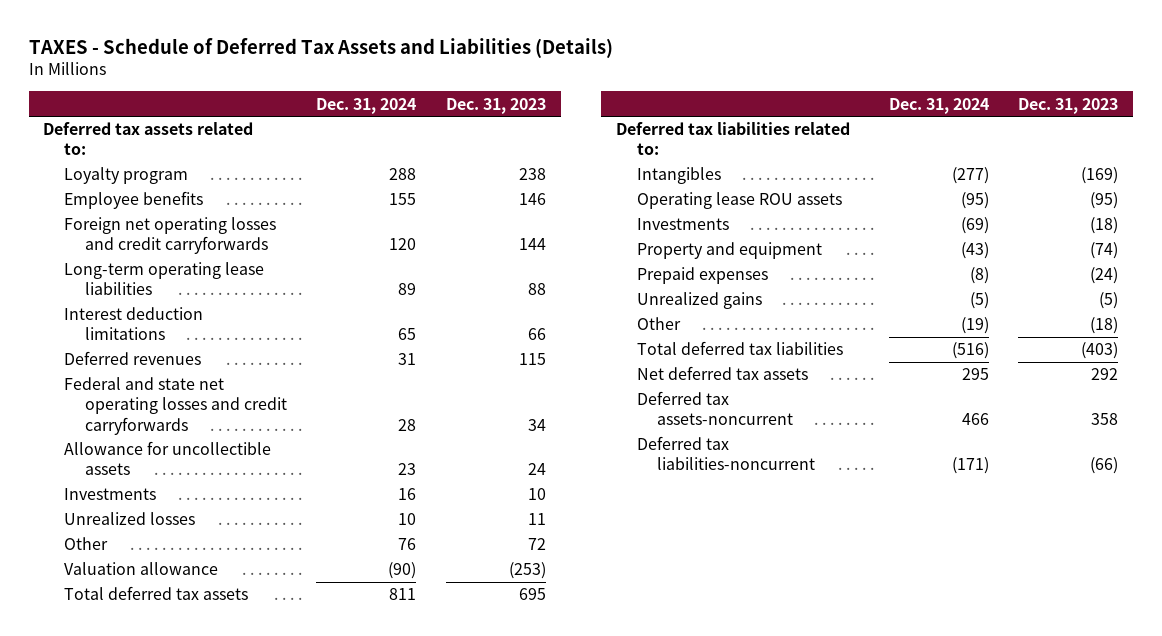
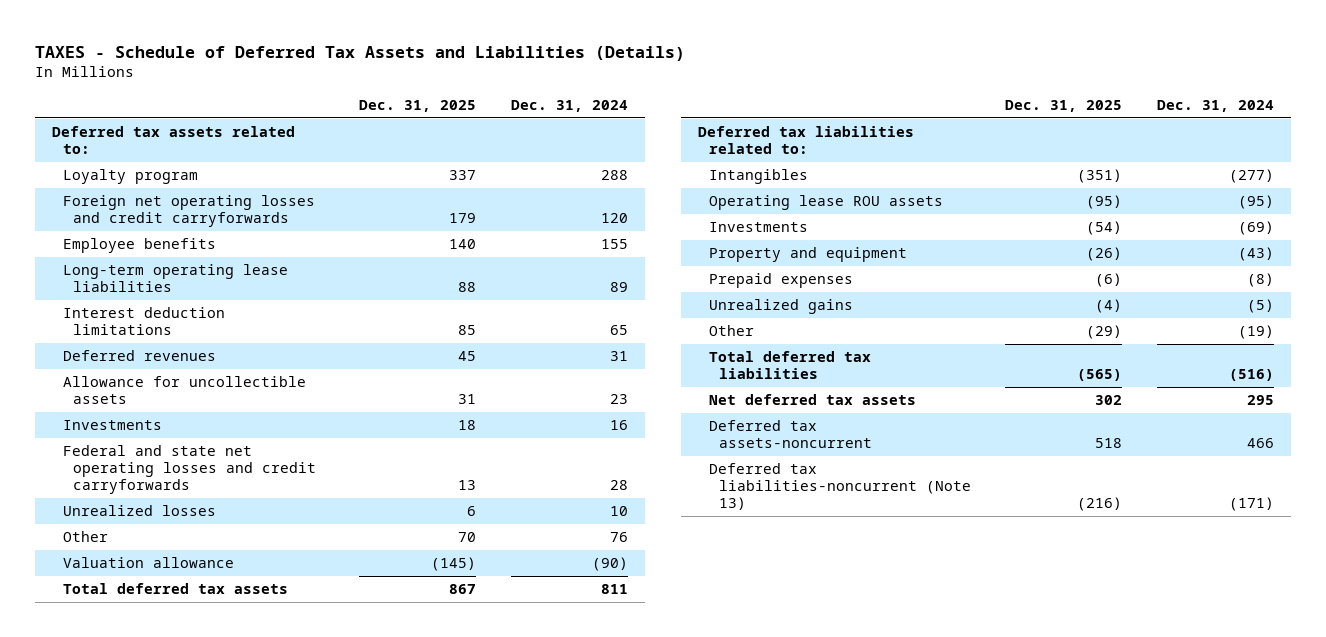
[446,97,547,114] Dec. 31, 2023 -> none
none -> [359,99,477,112] Dec. 31, 2025
[64,191,204,210] Employee benefits -> [62,238,216,254] Employee benefits
[64,377,287,435] Federal and state net operating losses and credit carryforwards -> [62,445,317,495] Federal and state net operating losses and credit carryforwards
[636,436,816,471] Deferred tax liabilities-noncurrent -> [708,463,972,511] Deferred tax liabilities-noncurrent (Note 13)

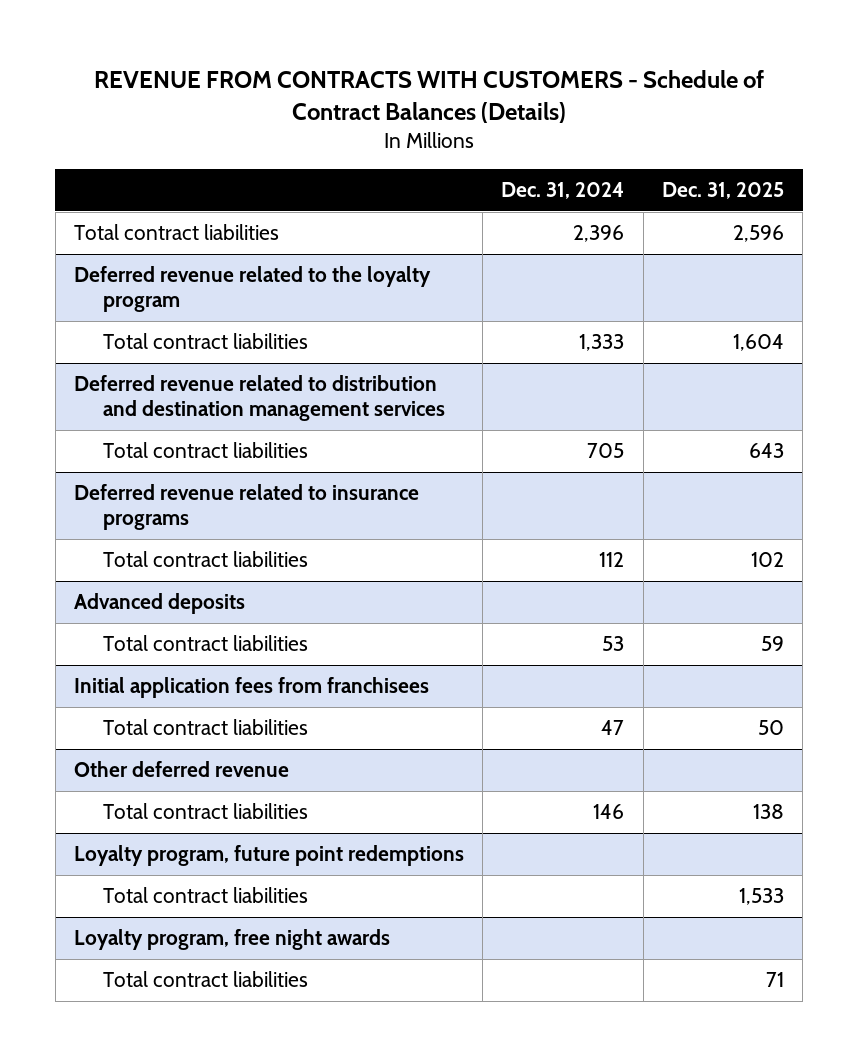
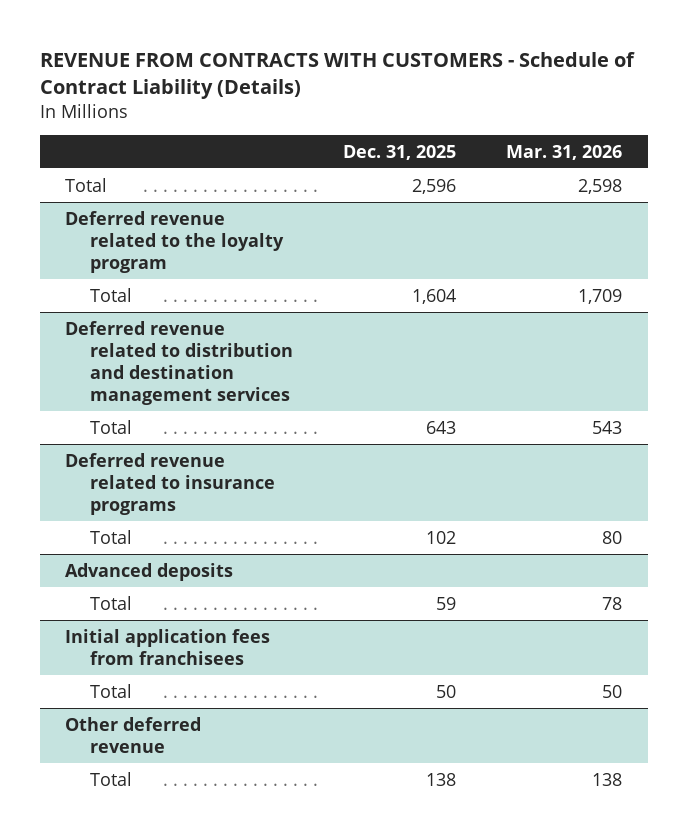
[93,69,764,123] REVENUE FROM CONTRACTS WITH CUSTOMERS - Schedule of Contract Balances (Details) -> [39,51,635,100] REVENUE FROM CONTRACTS WITH CUSTOMERS - Schedule of Contract Liability (Details)
[501,182,625,200] Dec. 31, 2024 -> none
none -> [506,144,623,160] Mar. 31, 2026
[73,224,279,241] Total contract liabilities -> [65,177,108,192] Total
[103,333,309,350] Total contract liabilities -> [89,287,132,302] Total
[103,442,309,459] Total contract liabilities -> [89,419,132,434] Total
[103,551,309,568] Total contract liabilities -> [89,529,132,544] Total
[103,635,309,652] Total contract liabilities -> [89,595,132,610] Total
[103,719,309,736] Total contract liabilities -> [89,683,132,698] Total
[73,845,464,867] Loyalty program, future point redemptions -> none
[103,887,309,904] Total contract liabilities -> none
[73,929,390,951] Loyalty program, free night awards -> none
[103,971,309,988] Total contract liabilities -> none
[103,803,309,820] Total contract liabilities -> [89,771,132,786] Total

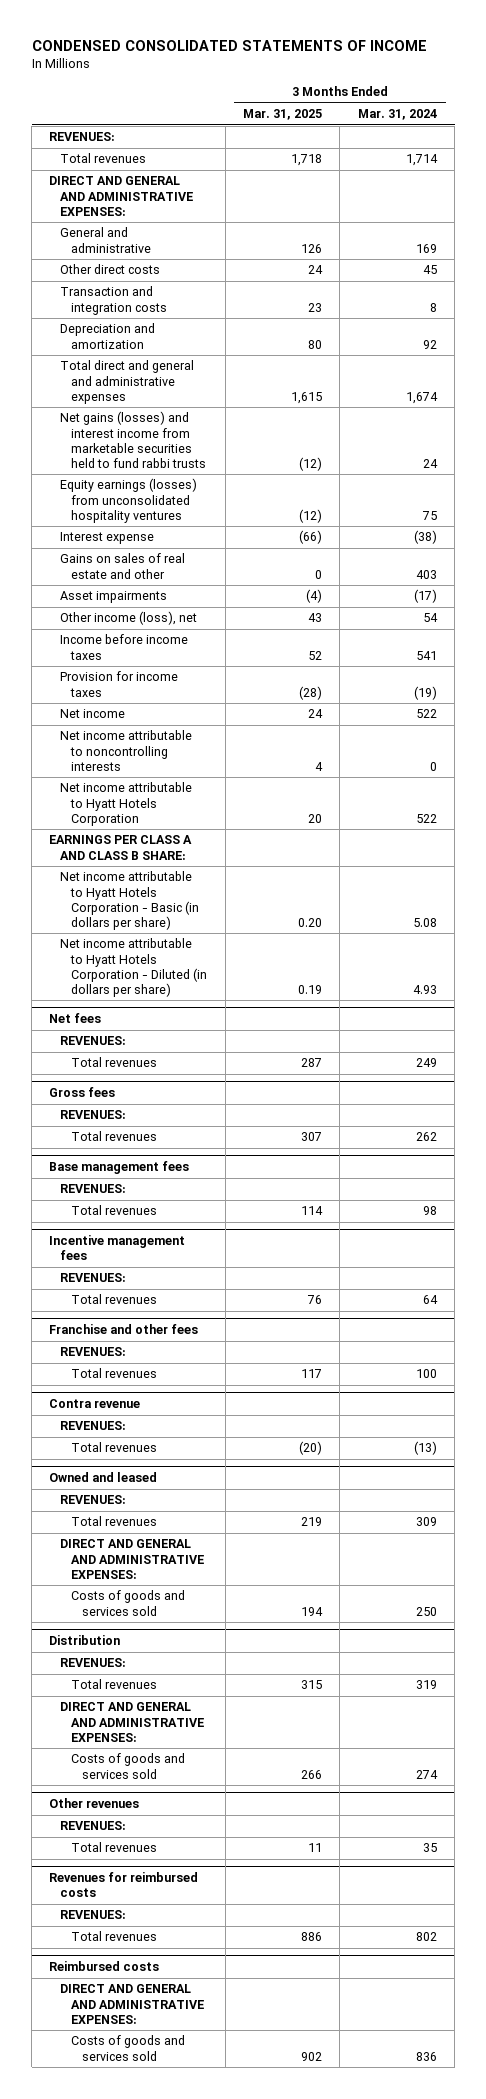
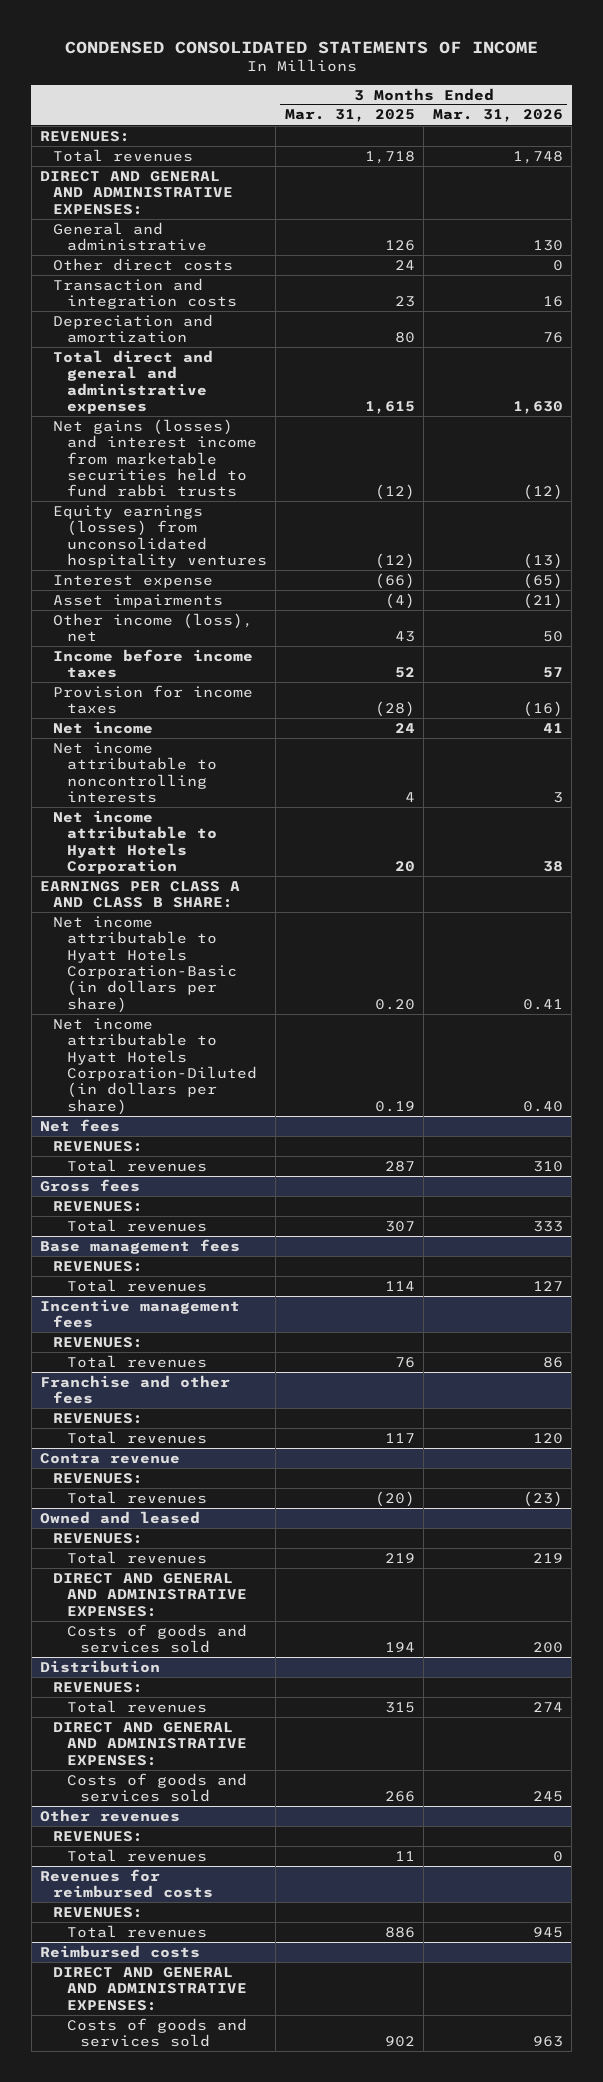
[357,109,437,121] Mar. 31, 2024 -> none
none -> [432,109,563,123] Mar. 31, 2026
[60,553,186,579] Gains on sales of real estate and other -> none
[60,871,200,930] Net income attributable to Hyatt Hotels Corporation - Basic (in dollars per share) -> [53,915,237,1013] Net income attributable to Hyatt Hotels Corporation-Basic (in dollars per share)
[60,938,208,997] Net income attributable to Hyatt Hotels Corporation - Diluted (in dollars per share) -> [53,1017,257,1115] Net income attributable to Hyatt Hotels Corporation-Diluted (in dollars per share)

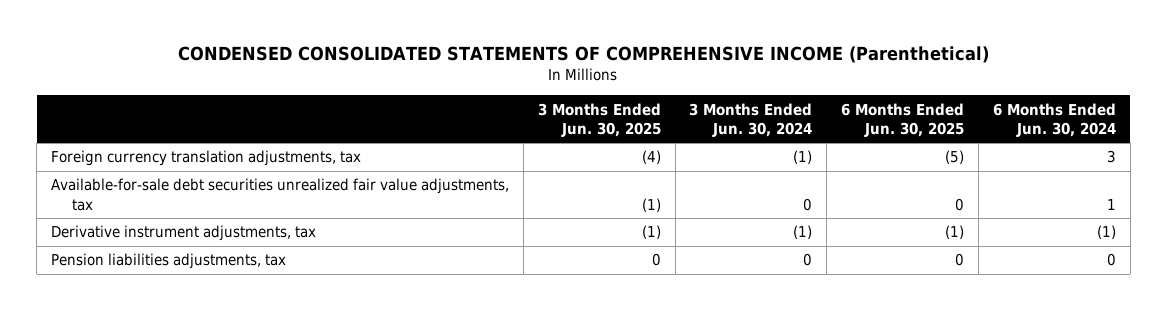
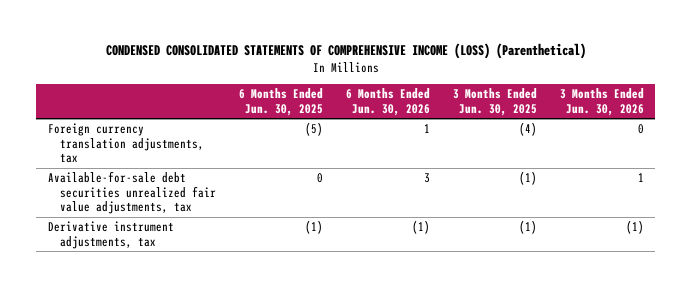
[178,46,990,64] CONDENSED CONSOLIDATED STATEMENTS OF COMPREHENSIVE INCOME (Parenthetical) -> [105,43,586,60] CONDENSED CONSOLIDATED STATEMENTS OF COMPREHENSIVE INCOME (LOSS) (Parenthetical)
[689,102,813,138] 3 Months Ended Jun. 30, 2024 -> none
[992,102,1116,138] 6 Months Ended Jun. 30, 2024 -> none
none -> [346,88,431,116] 6 Months Ended Jun. 30, 2026
none -> [559,88,644,116] 3 Months Ended Jun. 30, 2026
[51,253,287,270] Pension liabilities adjustments, tax -> none

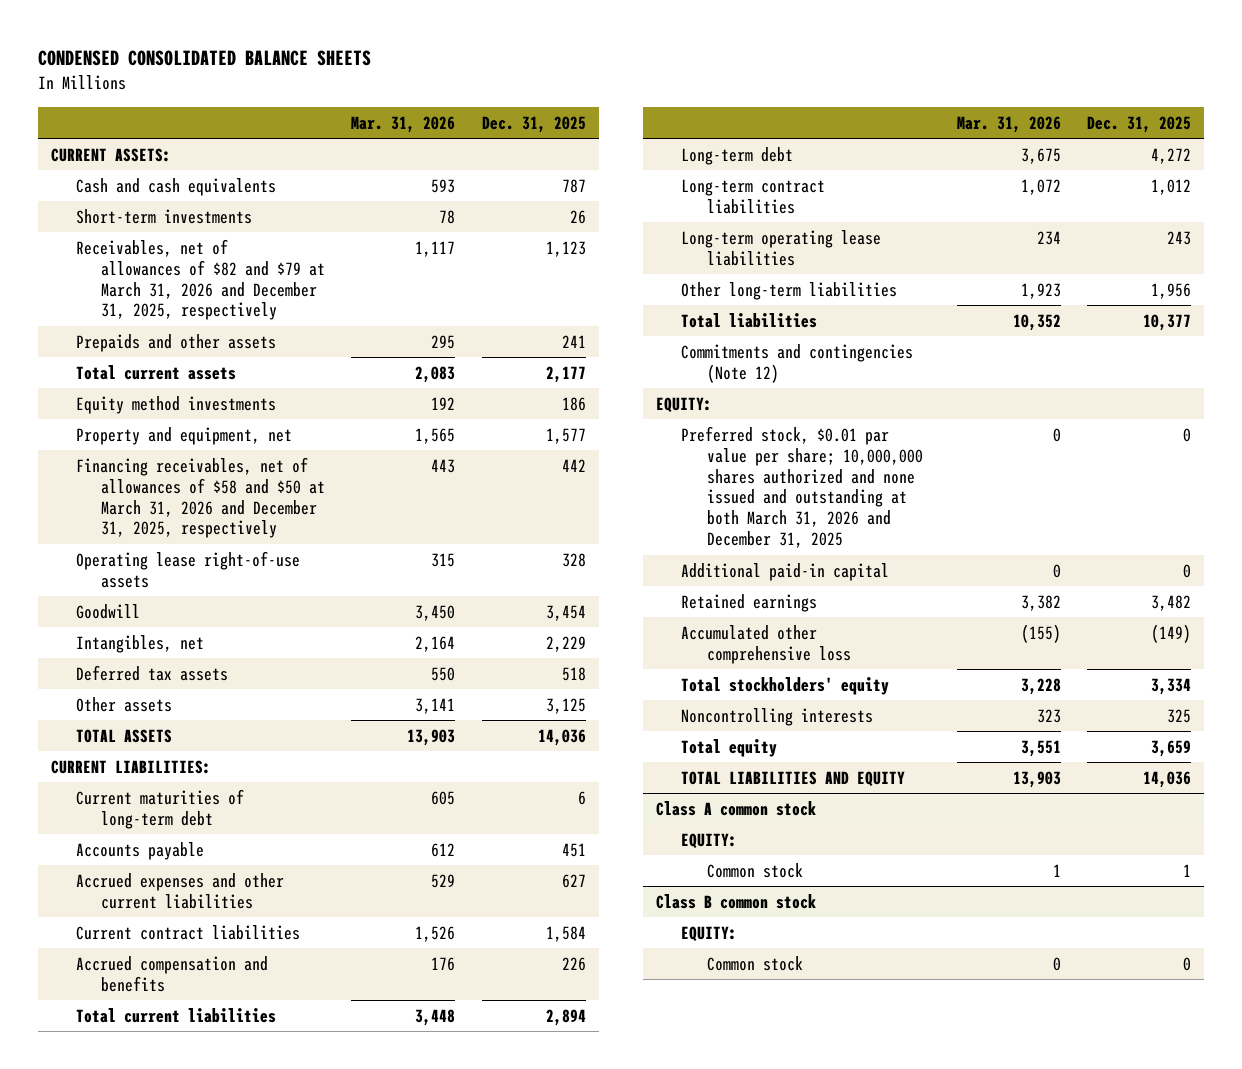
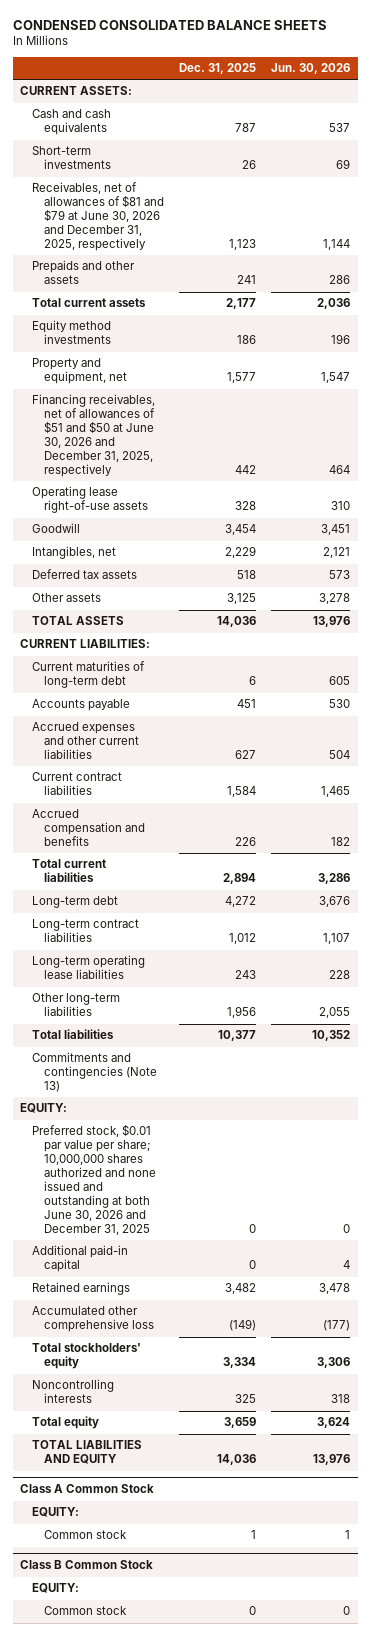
[351,115,456,133] Mar. 31, 2026 -> none
none -> [271,63,351,75] Jun. 30, 2026
[75,238,326,321] Receivables, net of allowances of $82 and $79 at March 31, 2026 and December 31, 2025, respectively -> [32,182,165,252] Receivables, net of allowances of $81 and $79 at June 30, 2026 and December 31, 2025, respectively
[75,456,326,539] Financing receivables, net of allowances of $58 and $50 at March 31, 2026 and December 31, 2025, respectively -> [32,394,156,478] Financing receivables, net of allowances of $51 and $50 at June 30, 2026 and December 31, 2025, respectively
[681,343,914,383] Commitments and contingencies (Note 12) -> [32,1052,158,1093] Commitments and contingencies (Note 13)
[681,425,923,549] Preferred stock, $0.01 par value per share; 10,000,000 shares authorized and none issued and outstanding at both March 31, 2026 and December 31, 2025 -> [32,1124,157,1236] Preferred stock, $0.01 par value per share; 10,000,000 shares authorized and none issued and outstanding at both June 30, 2026 and December 31, 2025
[656,800,817,816] Class A common stock -> [20,1484,155,1494] Class A Common Stock
[656,893,817,909] Class B common stock -> [20,1560,154,1570] Class B Common Stock

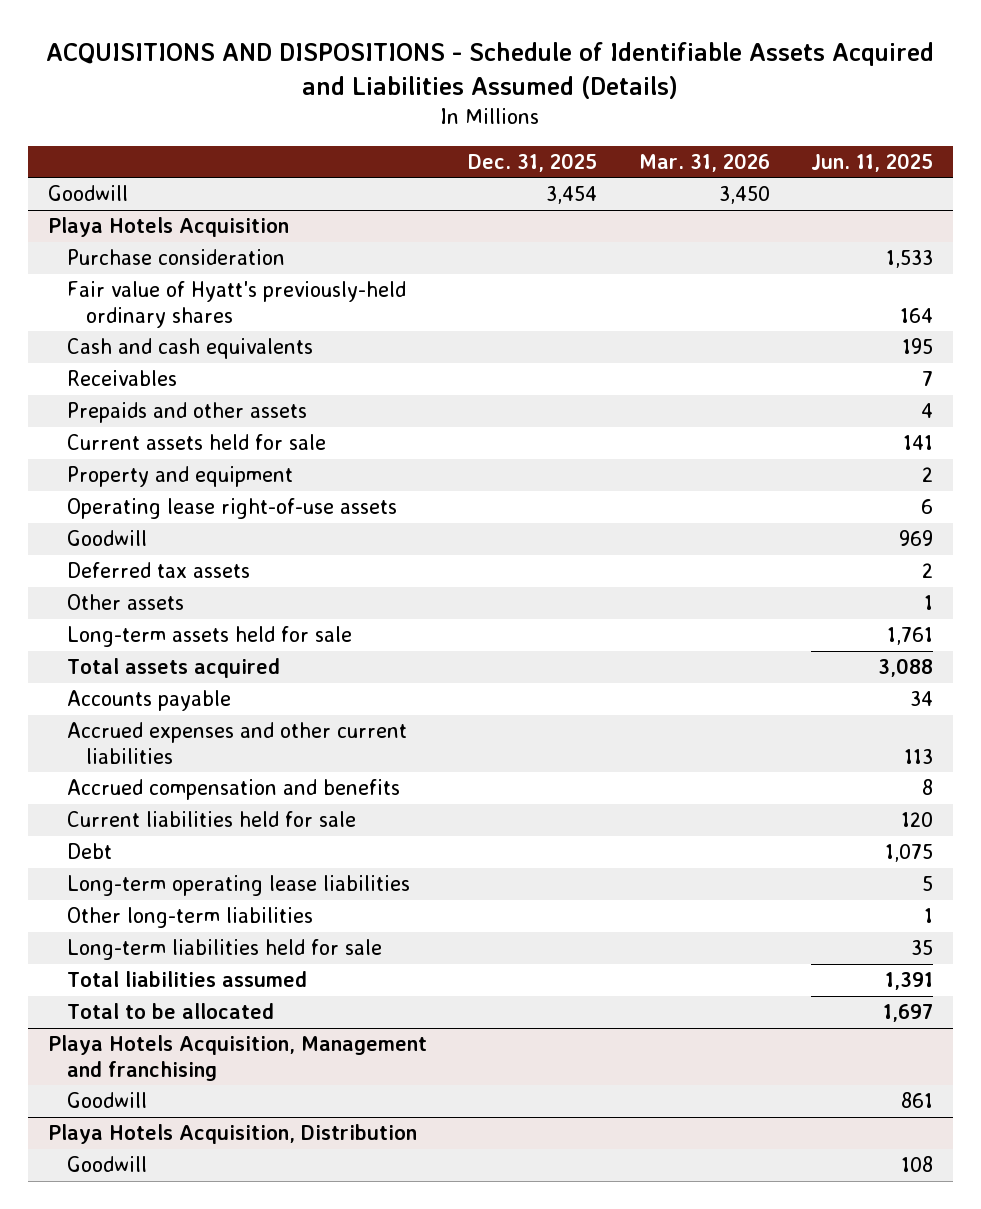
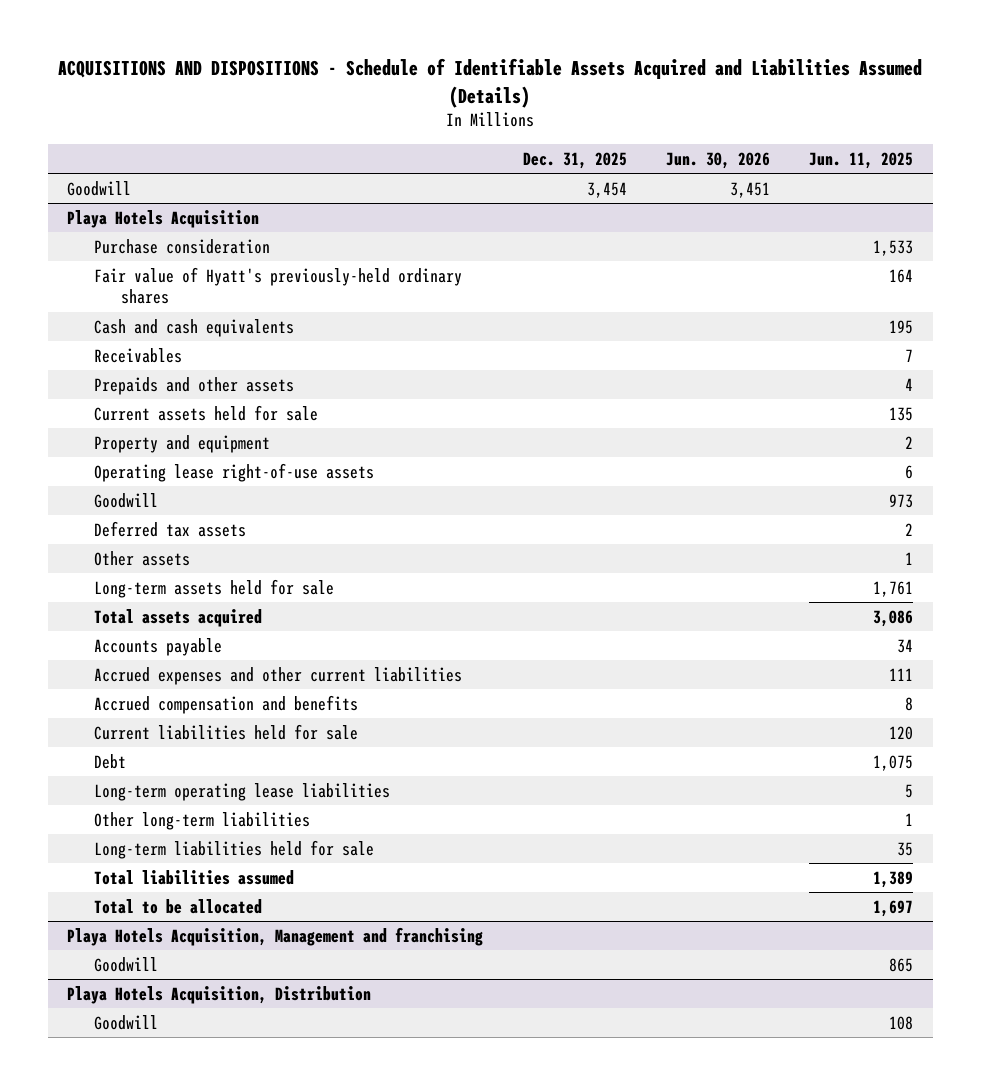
[638,152,770,172] Mar. 31, 2026 -> none
none -> [665,151,770,169] Jun. 30, 2026
[902,435,933,451] 141 -> [889,406,914,421] 135
[898,530,933,547] 969 -> [889,493,914,508] 973
[877,658,933,678] 3,088 -> [873,609,914,627] 3,086
[903,748,933,764] 113 -> [889,667,914,681] 111
[884,972,933,991] 1,391 -> [873,870,914,888] 1,389
[900,1092,933,1109] 861 -> [889,957,914,972] 865

